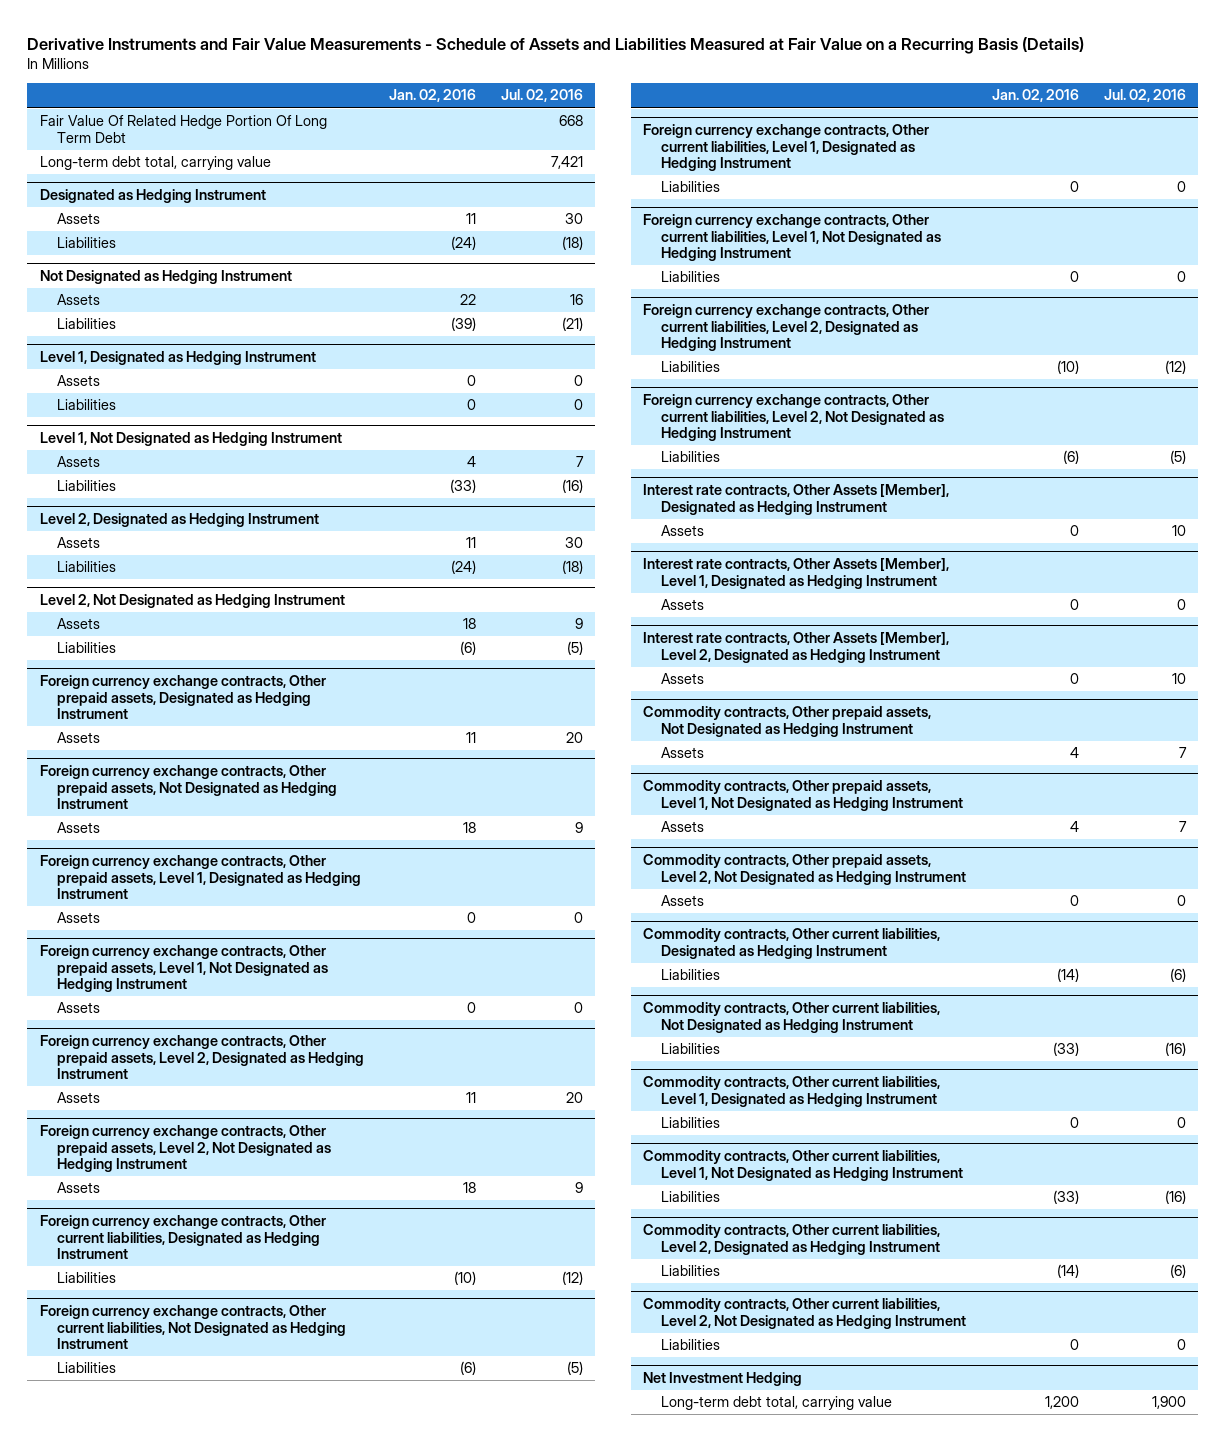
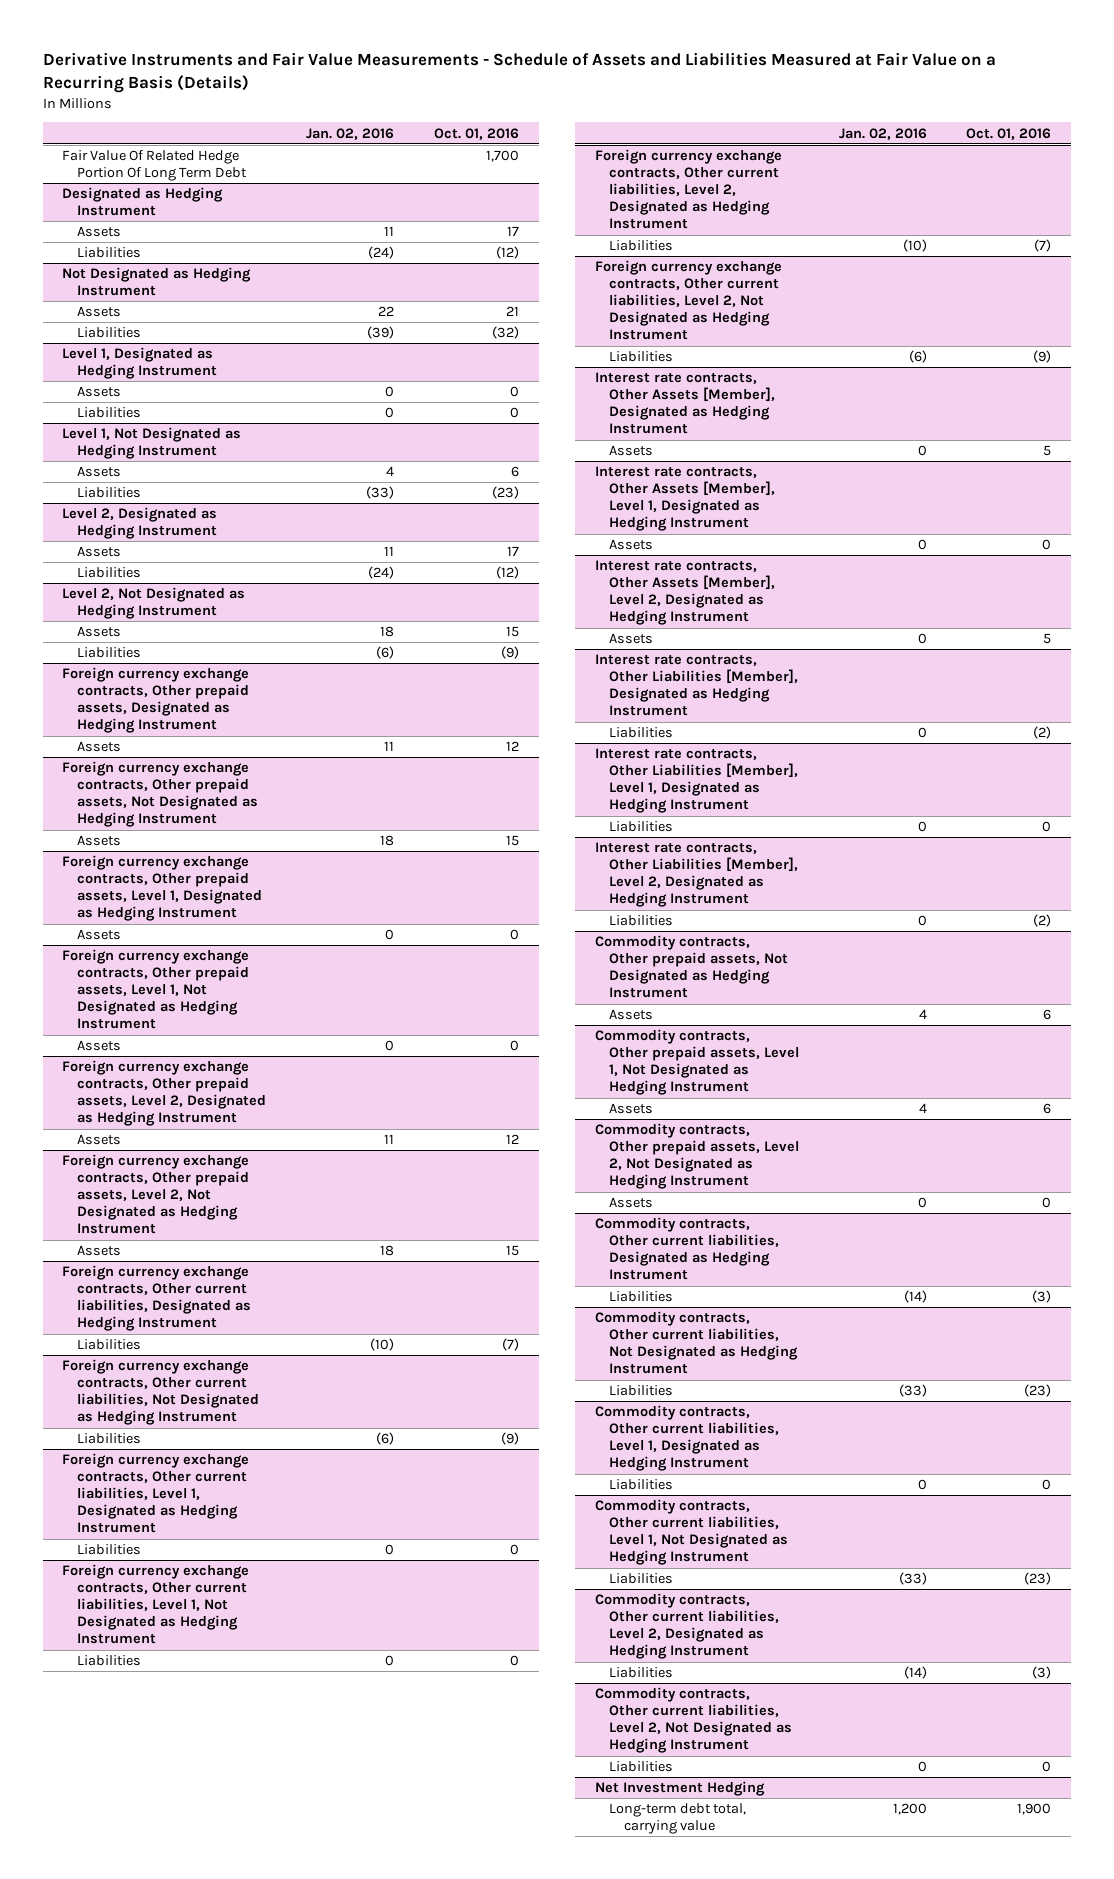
[500,89,583,103] Jul. 02, 2016 -> none
none -> [433,127,519,140] Oct. 01, 2016
[39,156,271,171] Long-term debt total, carrying value -> none
none -> [594,654,799,717] Interest rate contracts, Other Liabilities [Member], Designated as Hedging Instrument
none -> [609,727,674,739] Liabilities
none -> [594,748,799,814] Interest rate contracts, Other Liabilities [Member], Level 1, Designated as Hedging Instrument
none -> [609,821,674,833] Liabilities
none -> [594,842,799,908] Interest rate contracts, Other Liabilities [Member], Level 2, Designated as Hedging Instrument
none -> [609,915,674,927] Liabilities

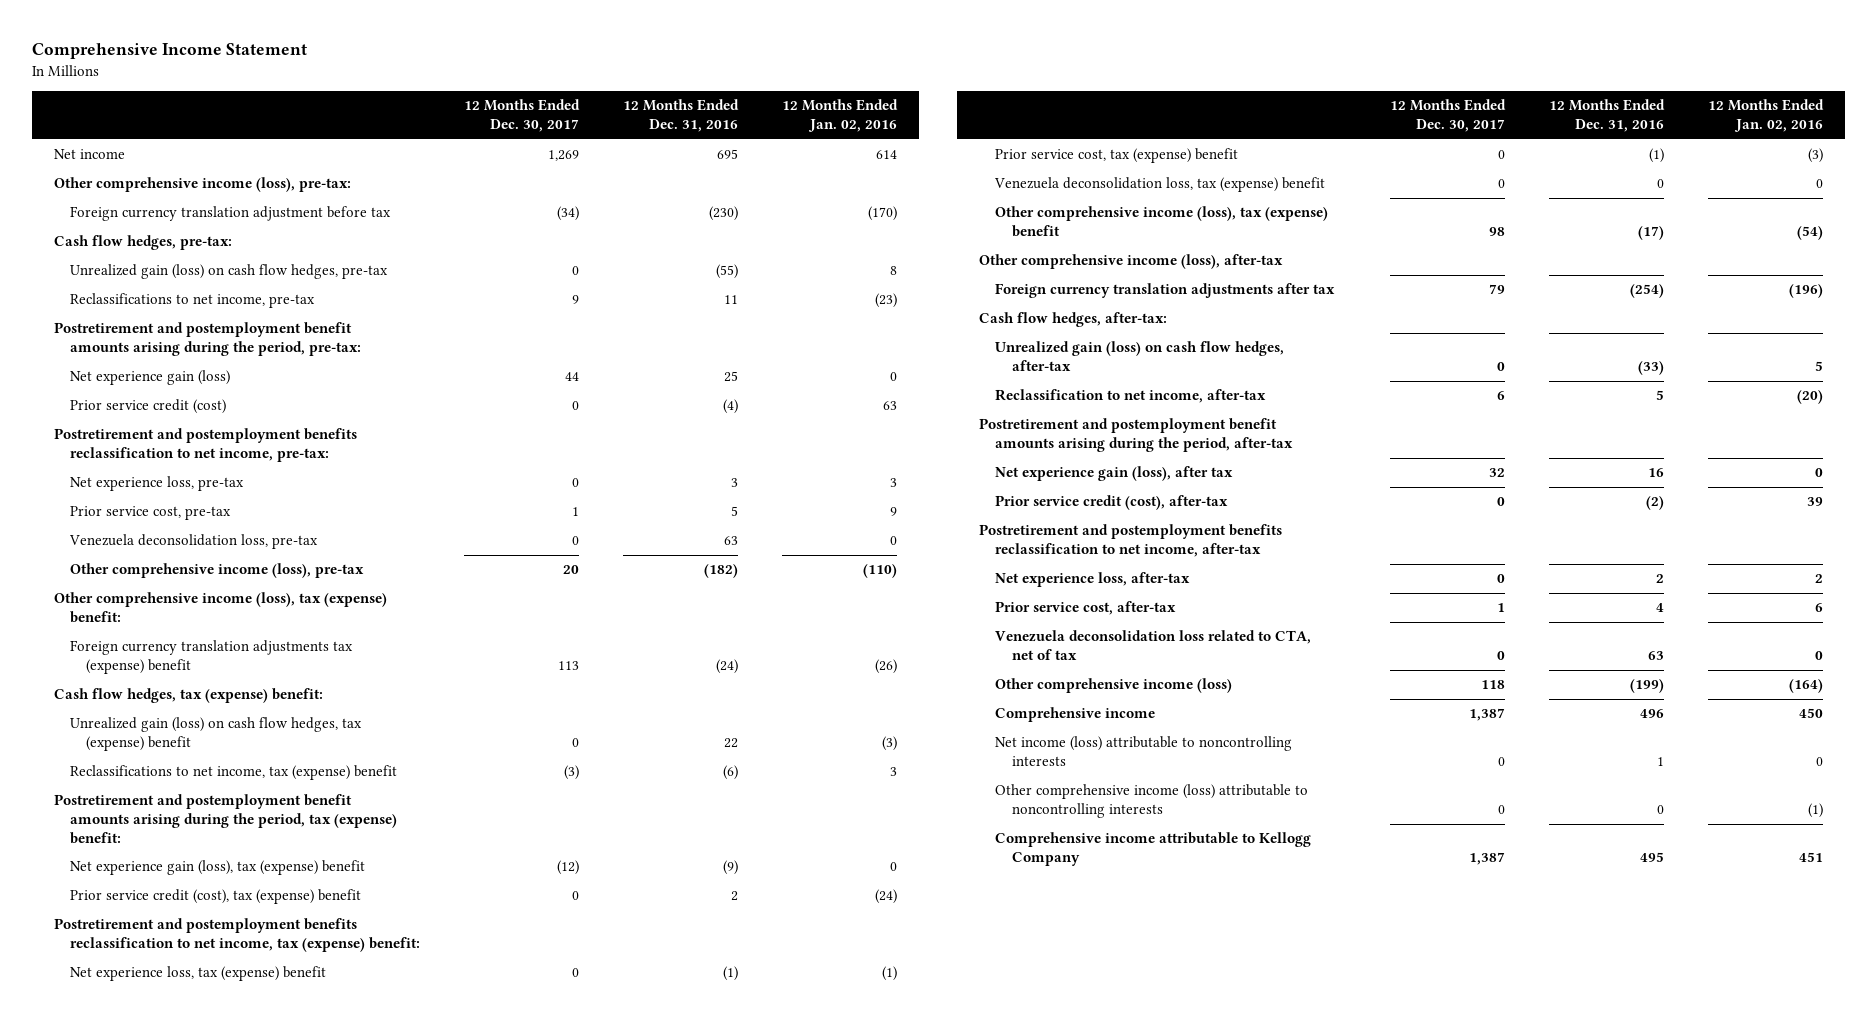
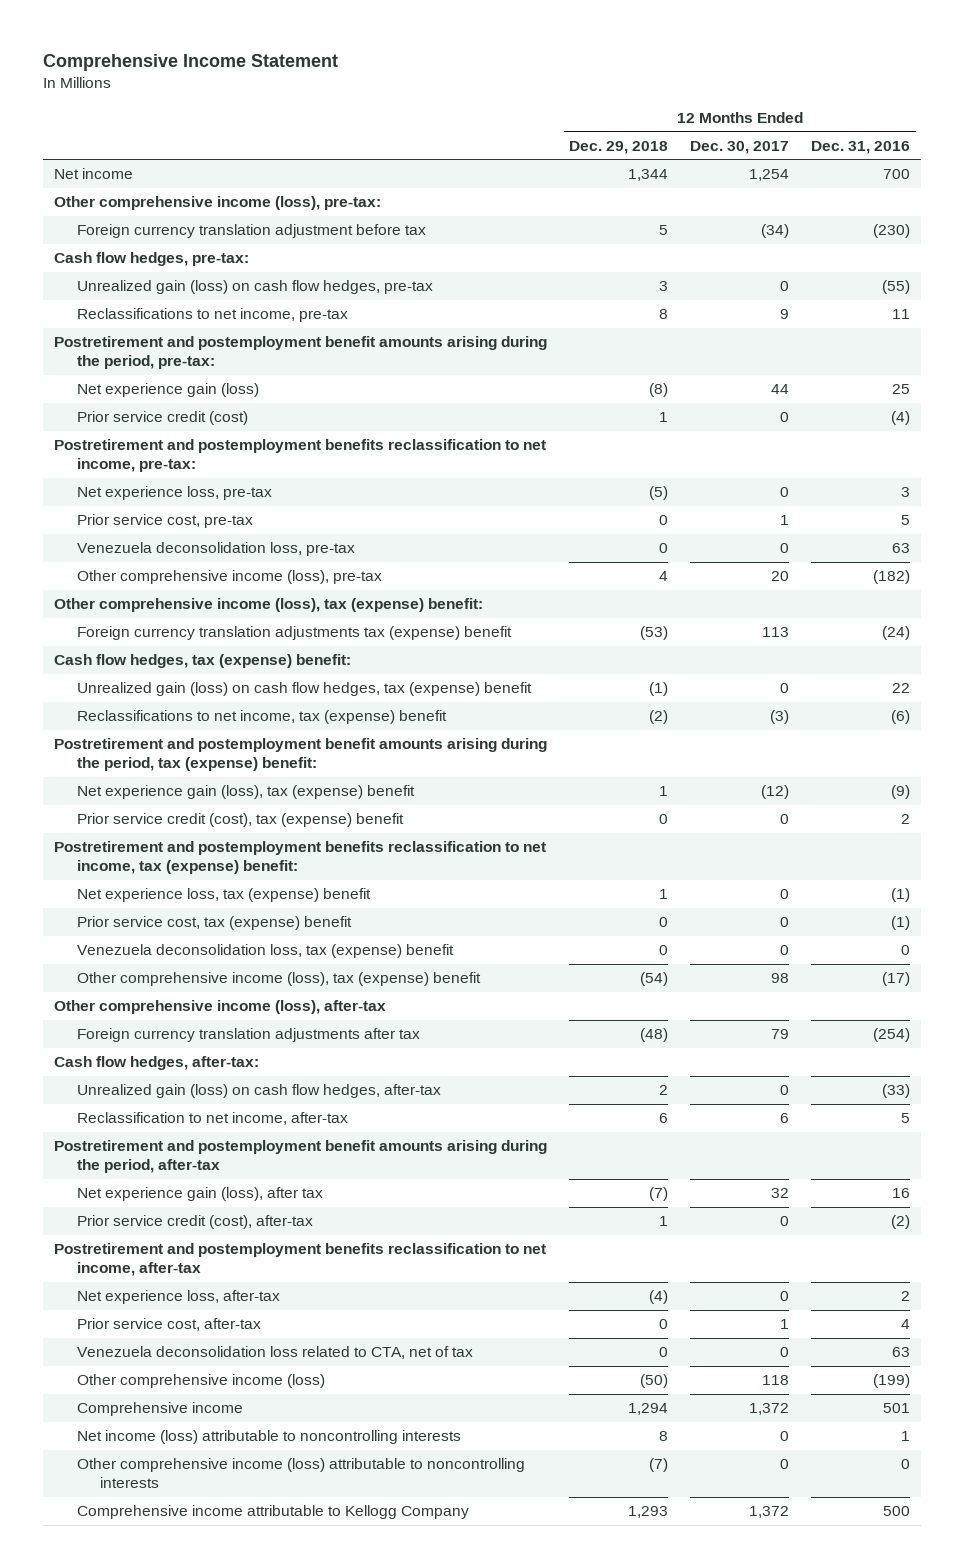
[782,99,899,132] 12 Months Ended Jan. 02, 2016 -> none
none -> [569,140,669,154] Dec. 29, 2018
[547,150,579,162] 1,269 -> [749,169,790,182] 1,254
[717,149,739,160] 695 -> [883,169,911,180] 700
[1468,708,1505,722] 1,387 -> [749,1403,790,1416] 1,372
[1639,709,1664,719] 496 -> [883,1403,911,1414] 501
[1468,852,1505,866] 1,387 -> [749,1506,790,1519] 1,372
[1639,852,1664,863] 495 -> [883,1506,911,1517] 500

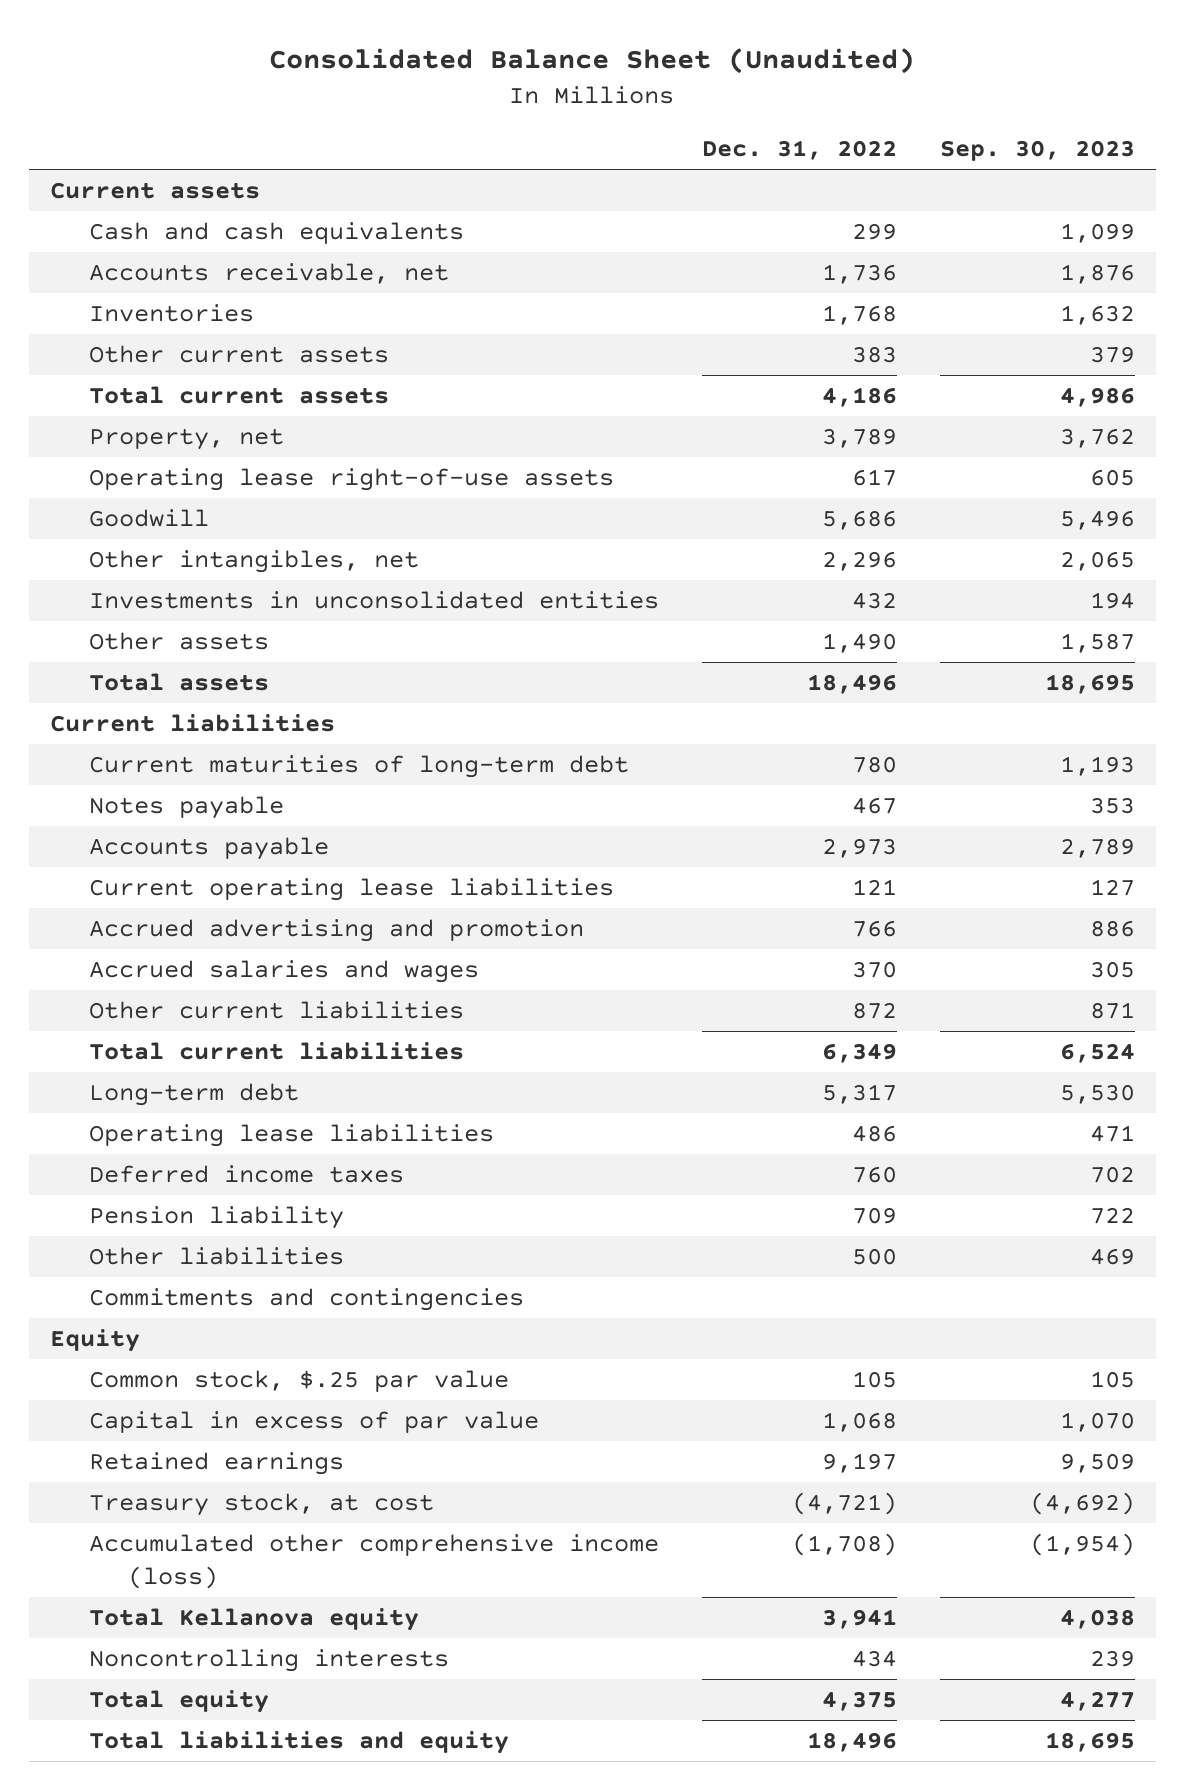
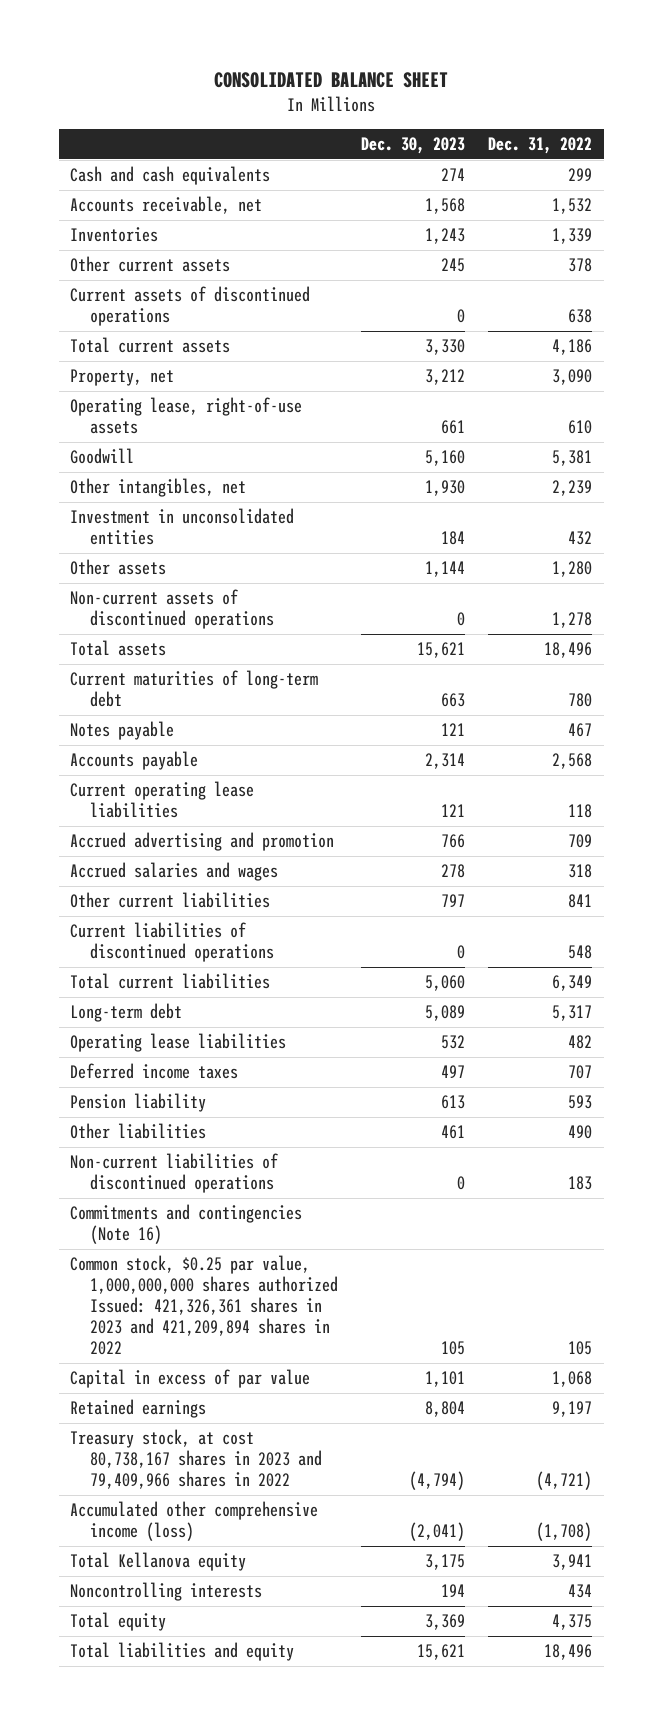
[269,48,916,75] Consolidated Balance Sheet (Unaudited) -> [214,71,449,88] CONSOLIDATED BALANCE SHEET
[939,140,1135,162] Sep. 30, 2023 -> none
none -> [361,137,466,155] Dec. 30, 2023
[50,182,261,200] Current assets -> none
[821,264,897,285] 1,736 -> [552,198,593,215] 1,532
[821,305,897,326] 1,768 -> [552,228,593,245] 1,339
[851,346,897,364] 383 -> [568,258,593,273] 378
none -> [70,286,311,327] Current assets of discontinued operations
[821,428,897,449] 3,789 -> [552,369,593,386] 3,090
[89,468,615,492] Operating lease right-of-use assets -> [70,397,303,435] Operating lease, right-of-use assets
[851,469,897,487] 617 -> [568,420,593,435] 610
[821,510,897,531] 5,686 -> [552,450,593,467] 5,381
[821,551,897,572] 2,296 -> [552,480,593,497] 2,239
[89,591,660,610] Investments in unconsolidated entities -> [70,508,295,546] Investment in unconsolidated entities
[821,633,897,654] 1,490 -> [552,561,593,578] 1,280
none -> [70,589,275,630] Non-current assets of discontinued operations
[50,714,336,733] Current liabilities -> none
[821,838,897,859] 2,973 -> [552,753,593,770] 2,568
[851,879,897,896] 121 -> [568,804,593,819] 118
[851,920,897,938] 766 -> [568,834,593,849] 709
[851,961,897,979] 370 -> [568,864,593,879] 318
[851,1002,897,1020] 872 -> [568,894,593,909] 841
none -> [70,922,275,963] Current liabilities of discontinued operations
[50,1329,141,1353] Equity -> none
[851,1125,897,1143] 486 -> [568,1035,593,1050] 482
[851,1166,897,1184] 760 -> [568,1065,593,1080] 707
[851,1207,897,1225] 709 -> [568,1095,593,1110] 593
[851,1248,897,1266] 500 -> [568,1125,593,1140] 490
none -> [70,1153,279,1194] Non-current liabilities of discontinued operations
[89,1288,525,1312] Commitments and contingencies -> [70,1204,303,1245] Commitments and contingencies (Note 16)
[89,1370,510,1393] Common stock, $.25 par value -> [70,1255,339,1356] Common stock, $0.25 par value, 1,000,000,000 shares authorized Issued: 421,326,361 shares in 2023 and 421,209,894 shares in 2022
[89,1493,435,1517] Treasury stock, at cost -> [70,1429,323,1490] Treasury stock, at cost 80,738,167 shares in 2023 and 79,409,966 shares in 2022

